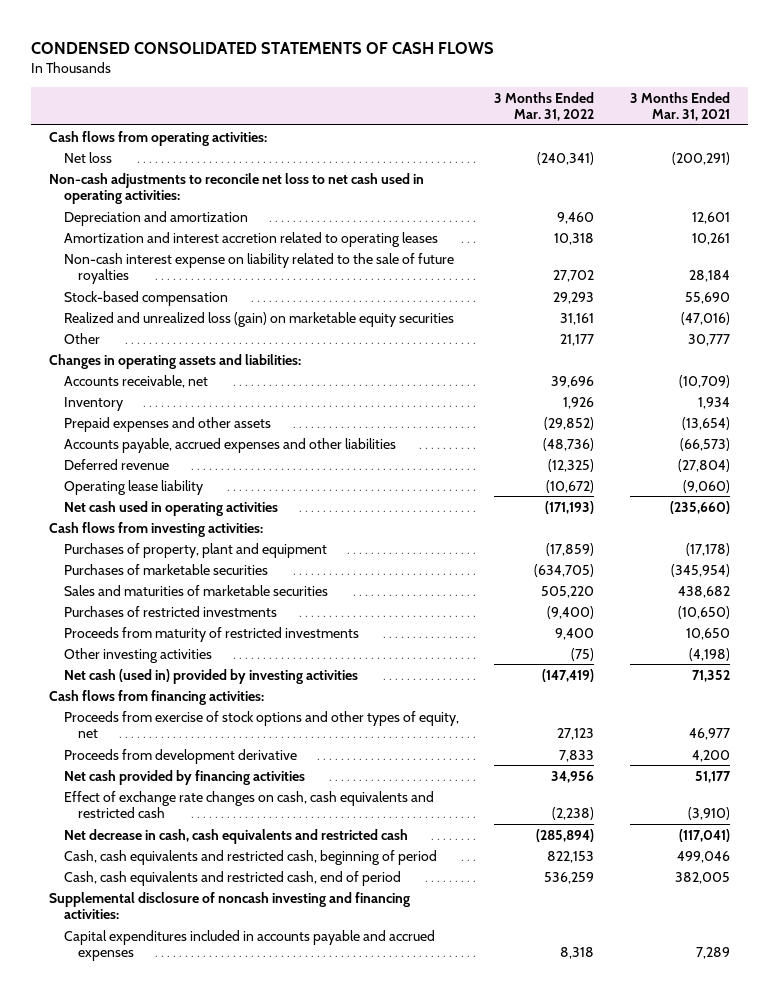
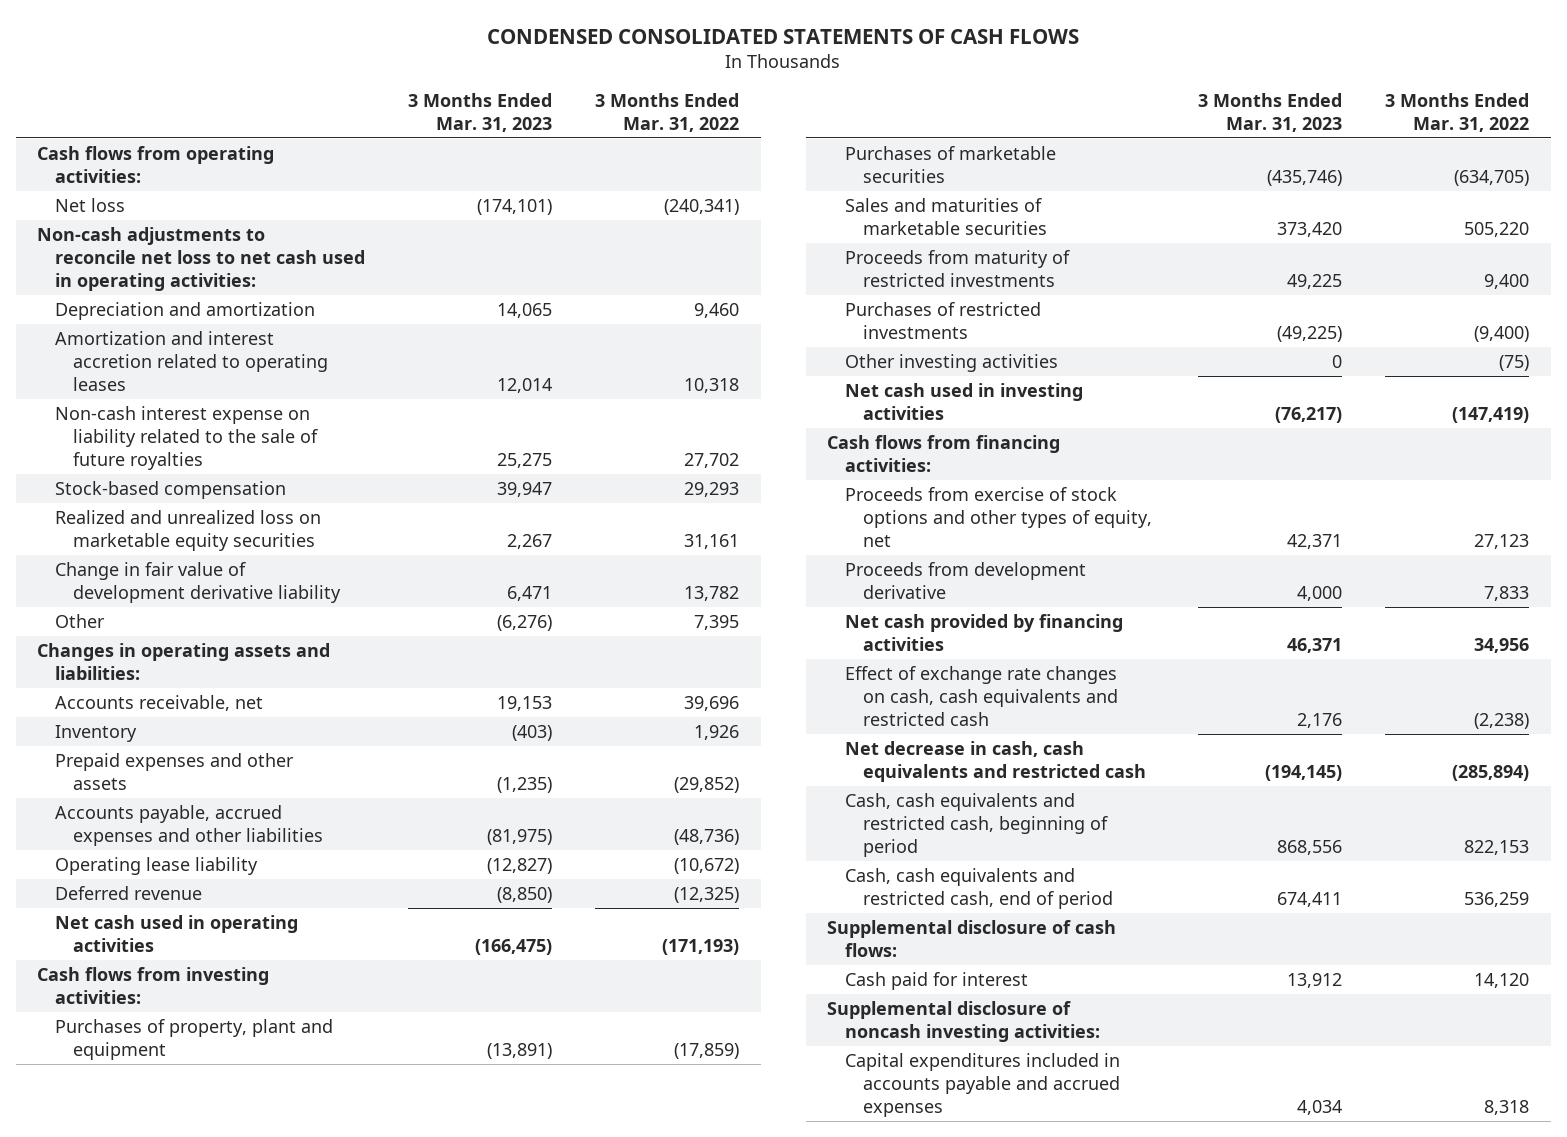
[630,91,731,122] 3 Months Ended Mar. 31, 2021 -> none
none -> [408,92,553,132] 3 Months Ended Mar. 31, 2023
[63,311,454,327] Realized and unrealized loss (gain) on marketable equity securities -> [55,509,322,551] Realized and unrealized loss on marketable equity securities
none -> [55,561,342,603] Change in fair value of development derivative liability
[560,333,595,346] 21,177 -> [694,614,740,630] 7,395
[63,458,169,470] Deferred revenue -> [55,885,203,900] Deferred revenue
[63,605,277,617] Purchases of restricted investments -> [845,301,1042,339] Purchases of restricted investments
[63,668,358,684] Net cash (used in) provided by investing activities -> [845,382,1084,420] Net cash used in investing activities
none -> [827,919,1117,957] Supplemental disclosure of cash flows:
none -> [845,971,1029,990] Cash paid for interest
[49,891,411,920] Supplemental disclosure of noncash investing and financing activities: -> [827,1000,1101,1042] Supplemental disclosure of noncash investing activities:

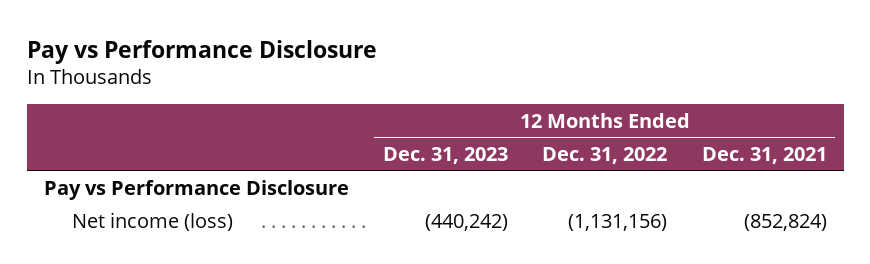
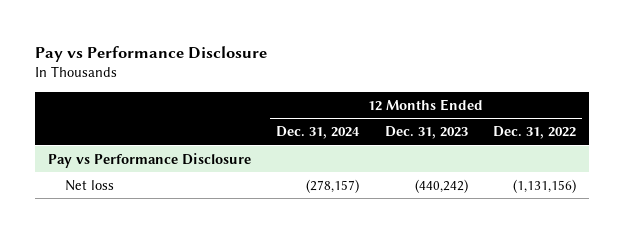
[701,146,827,164] Dec. 31, 2021 -> none
none -> [276,126,361,140] Dec. 31, 2024
[72,211,234,231] Net income (loss) -> [64,179,114,191] Net loss

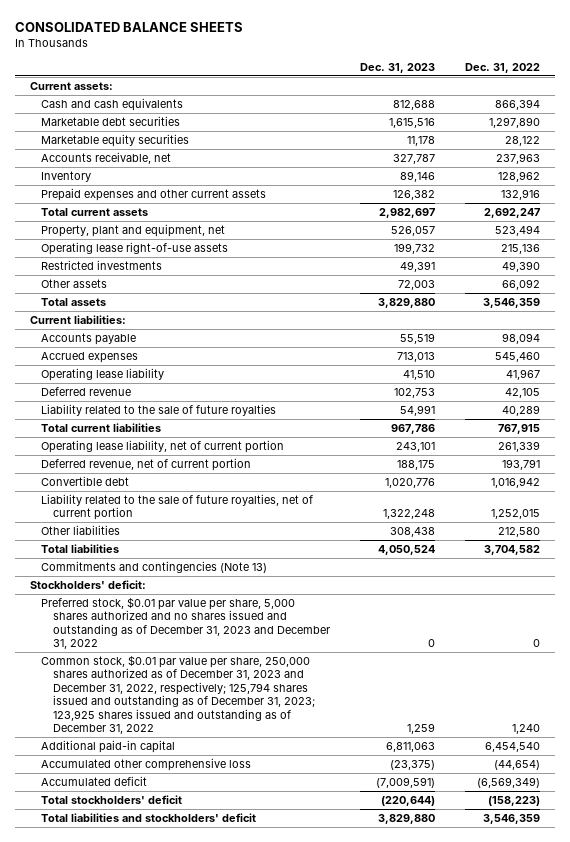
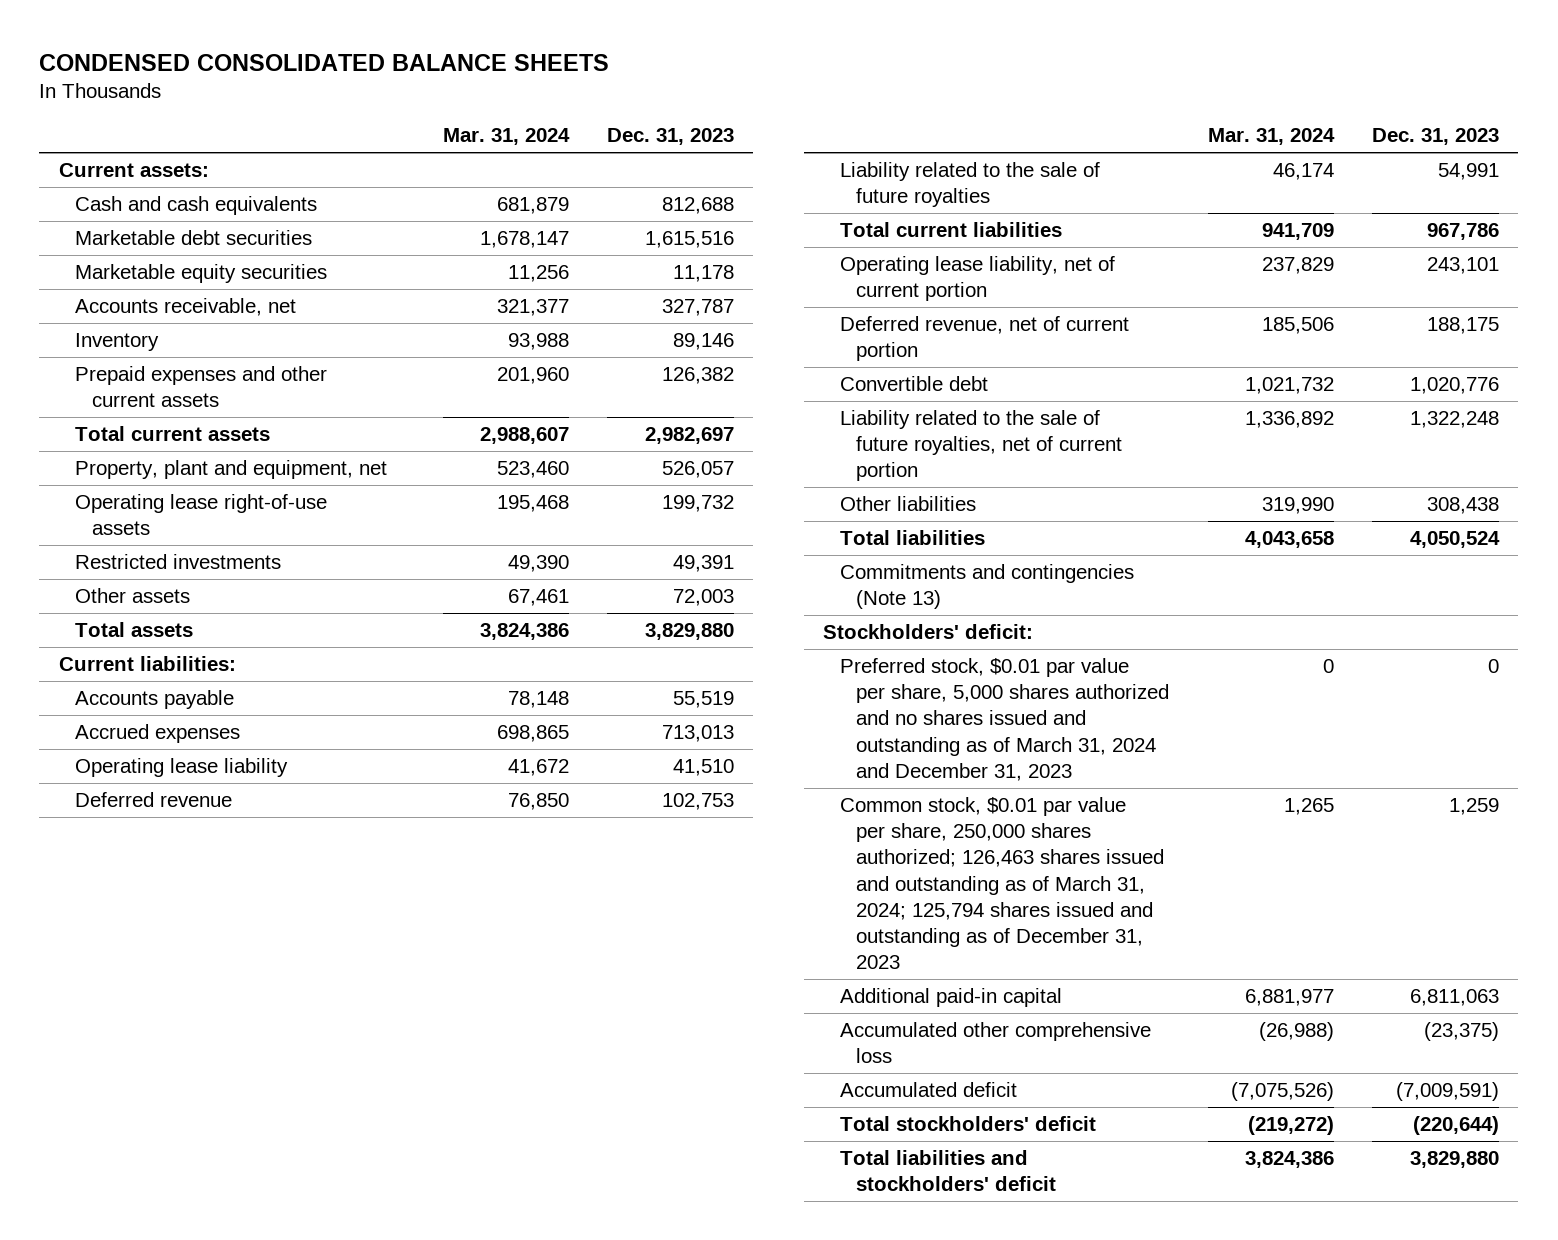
[14,21,243,32] CONSOLIDATED BALANCE SHEETS -> [39,53,610,71] CONDENSED CONSOLIDATED BALANCE SHEETS
[464,62,540,73] Dec. 31, 2022 -> none
none -> [442,128,570,146] Mar. 31, 2024
[41,596,330,650] Preferred stock, $0.01 par value per share, 5,000 shares authorized and no shares issued and outstanding as of December 31, 2023 and December 31, 2022 -> [839,657,1170,781] Preferred stock, $0.01 par value per share, 5,000 shares authorized and no shares issued and outstanding as of March 31, 2024 and December 31, 2023
[41,654,315,735] Common stock, $0.01 par value per share, 250,000 shares authorized as of December 31, 2023 and December 31, 2022, respectively; 125,794 shares issued and outstanding as of December 31, 2023; 123,925 shares issued and outstanding as of December 31, 2022 -> [839,796,1165,970] Common stock, $0.01 par value per share, 250,000 shares authorized; 126,463 shares issued and outstanding as of March 31, 2024; 125,794 shares issued and outstanding as of December 31, 2023

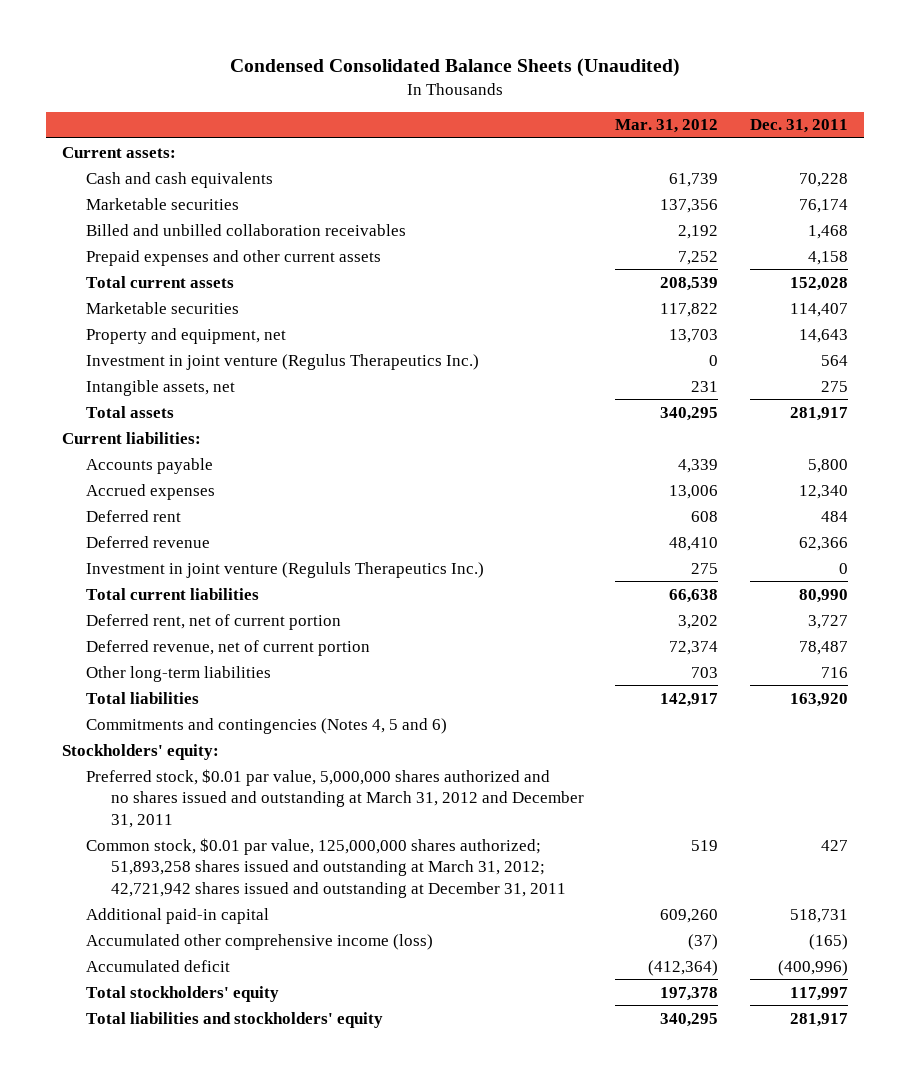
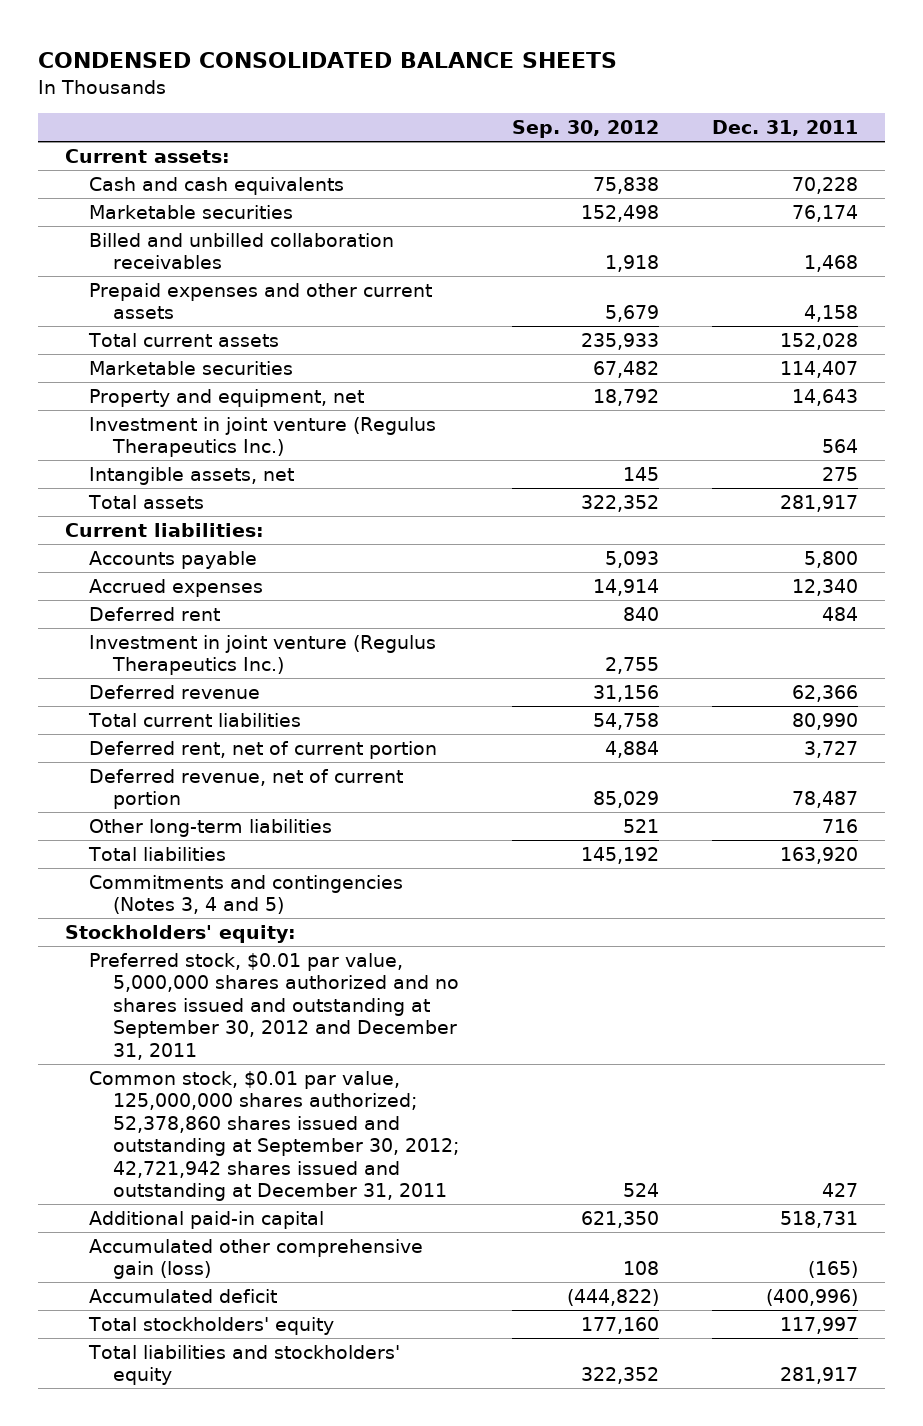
[229,58,680,78] Condensed Consolidated Balance Sheets (Unaudited) -> [38,52,618,69] CONDENSED CONSOLIDATED BALANCE SHEETS
[615,119,719,134] Mar. 31, 2012 -> none
none -> [511,120,659,139] Sep. 30, 2012
none -> [88,634,436,676] Investment in joint venture (Regulus Therapeutics Inc.)
[86,561,485,578] Investment in joint venture (Regululs Therapeutics Inc.) -> none
[86,717,448,734] Commitments and contingencies (Notes 4, 5 and 6) -> [88,874,403,915] Commitments and contingencies (Notes 3, 4 and 5)
[86,768,584,828] Preferred stock, $0.01 par value, 5,000,000 shares authorized and no shares issued and outstanding at March 31, 2012 and December 31, 2011 -> [88,952,459,1060] Preferred stock, $0.01 par value, 5,000,000 shares authorized and no shares issued and outstanding at September 30, 2012 and December 31, 2011
[86,837,566,898] Common stock, $0.01 par value, 125,000,000 shares authorized; 51,893,258 shares issued and outstanding at March 31, 2012; 42,721,942 shares issued and outstanding at December 31, 2011 -> [88,1070,459,1202] Common stock, $0.01 par value, 125,000,000 shares authorized; 52,378,860 shares issued and outstanding at September 30, 2012; 42,721,942 shares issued and outstanding at December 31, 2011
[86,933,434,950] Accumulated other comprehensive income (loss) -> [88,1238,423,1280] Accumulated other comprehensive gain (loss)

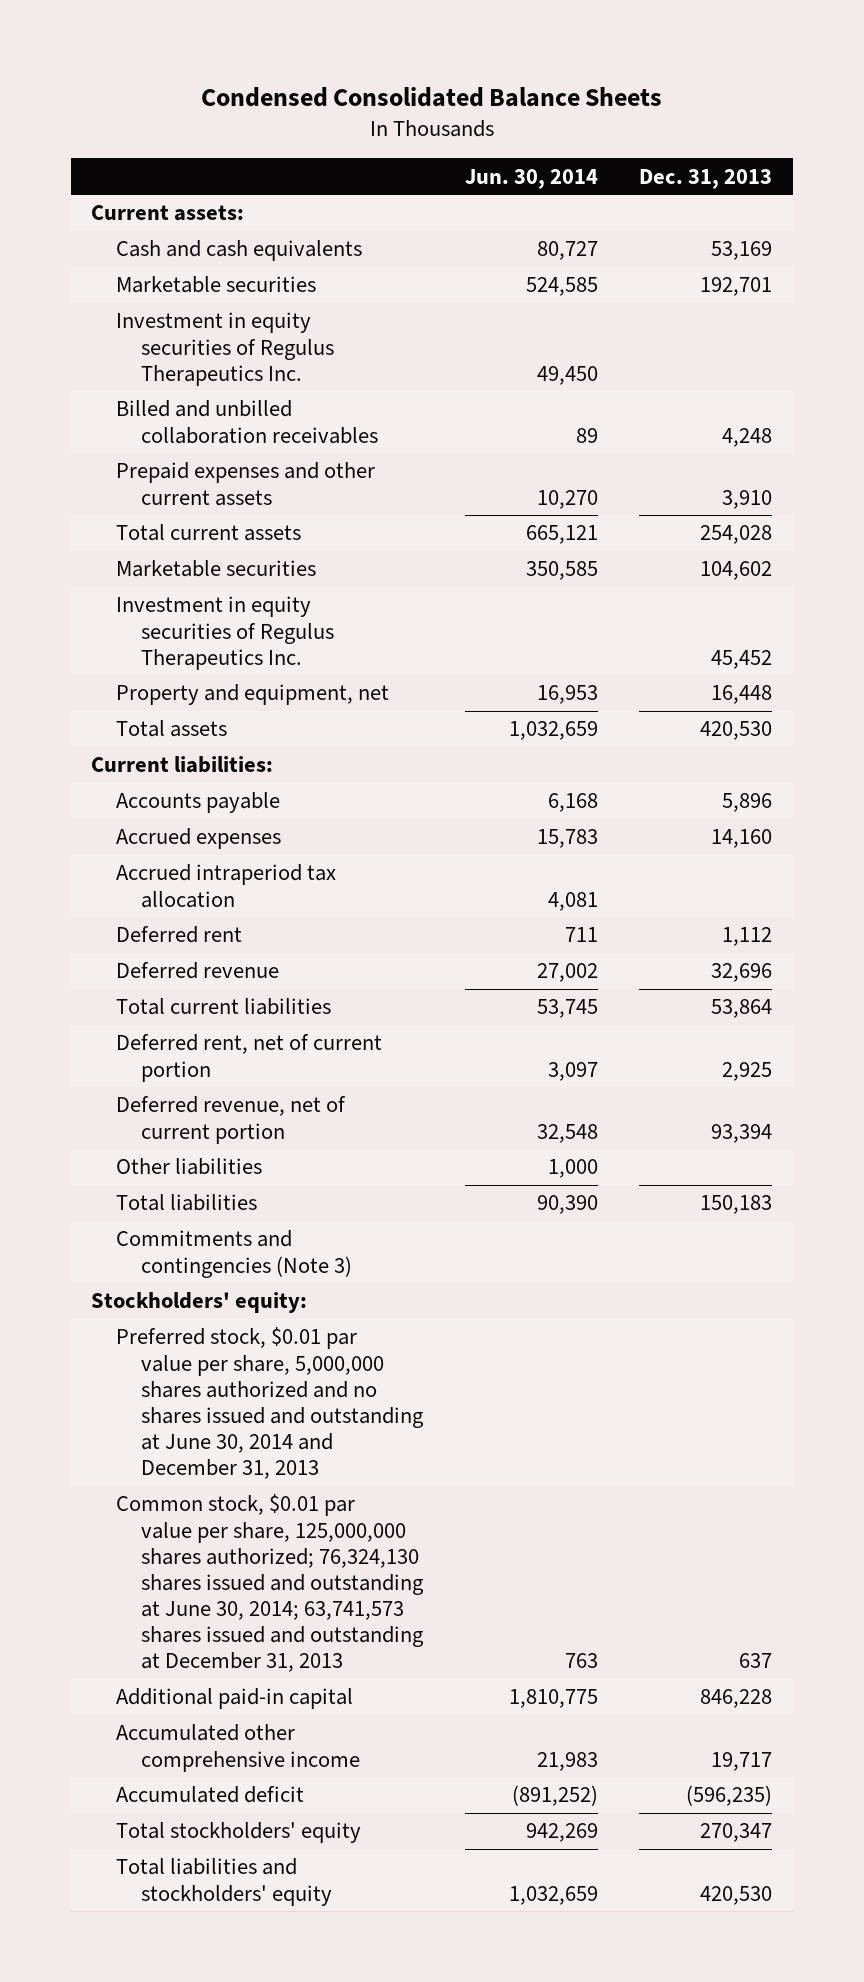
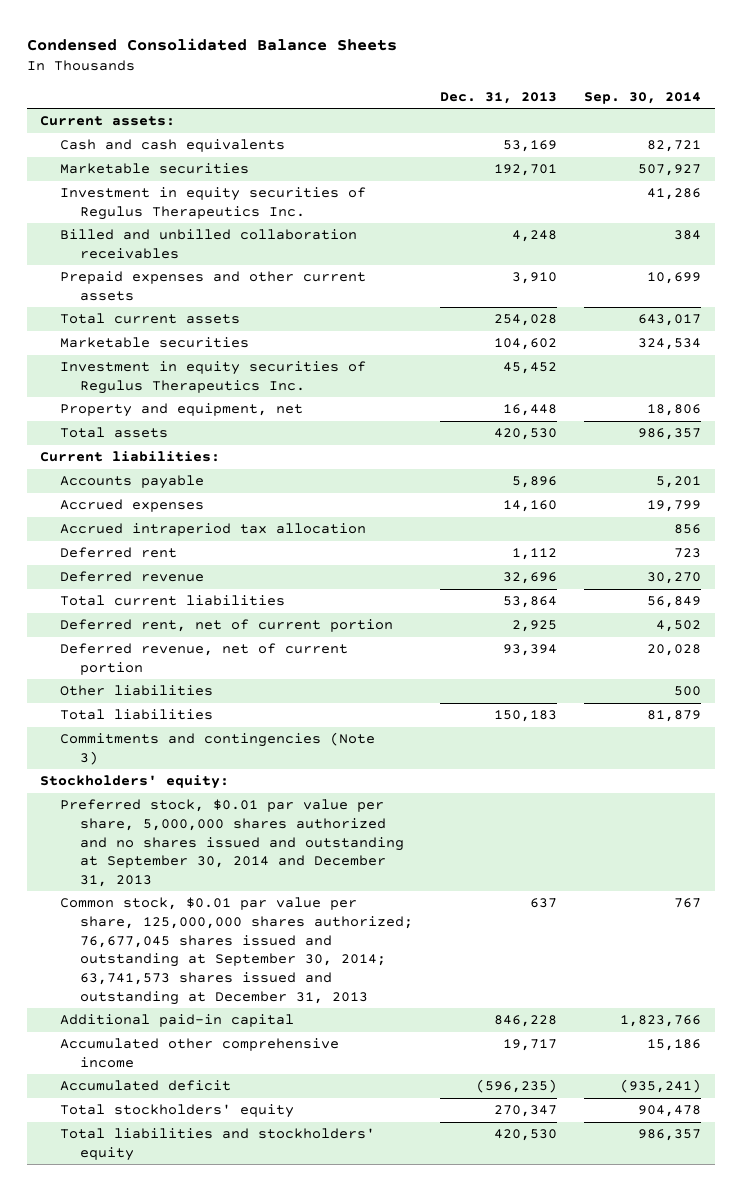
[464,168,598,189] Jun. 30, 2014 -> none
none -> [584,91,702,104] Sep. 30, 2014
[116,1327,424,1480] Preferred stock, $0.01 par value per share, 5,000,000 shares authorized and no shares issued and outstanding at June 30, 2014 and December 31, 2013 -> [60,799,405,888] Preferred stock, $0.01 par value per share, 5,000,000 shares authorized and no shares issued and outstanding at September 30, 2014 and December 31, 2013
[116,1494,424,1673] Common stock, $0.01 par value per share, 125,000,000 shares authorized; 76,324,130 shares issued and outstanding at June 30, 2014; 63,741,573 shares issued and outstanding at December 31, 2013 -> [60,897,414,1005] Common stock, $0.01 par value per share, 125,000,000 shares authorized; 76,677,045 shares issued and outstanding at September 30, 2014; 63,741,573 shares issued and outstanding at December 31, 2013

